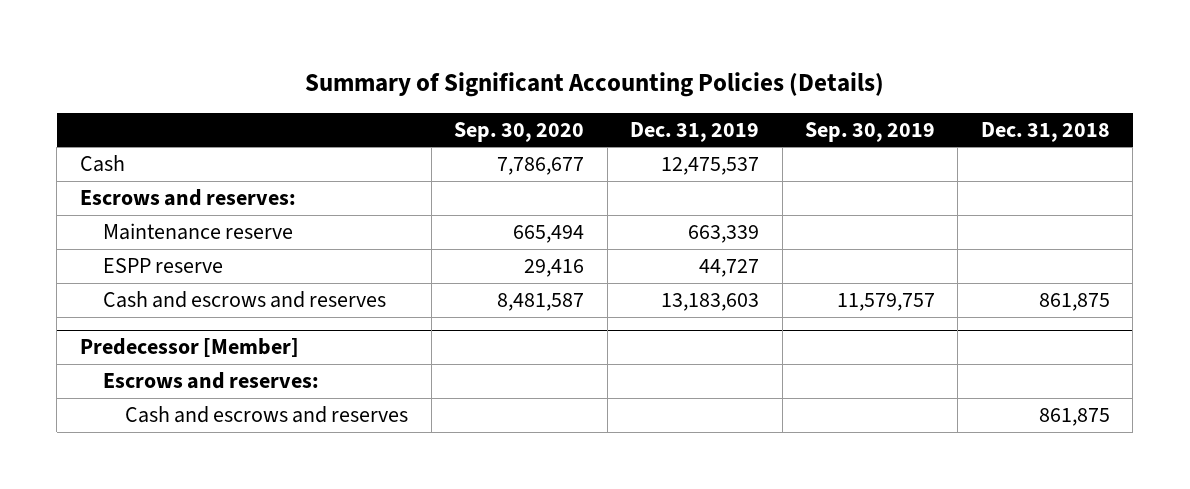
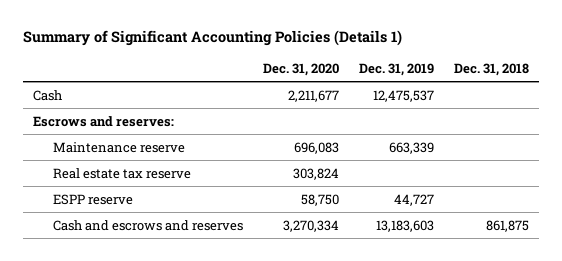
[304,71,884,97] Summary of Significant Accounting Policies (Details) -> [22,30,402,47] Summary of Significant Accounting Policies (Details 1)
[454,121,585,142] Sep. 30, 2020 -> none
[805,121,936,142] Sep. 30, 2019 -> none
none -> [263,62,340,76] Dec. 31, 2020
none -> [52,167,191,179] Real estate tax reserve
[79,338,299,358] Predecessor [Member] -> none
[102,372,319,390] Escrows and reserves: -> none
[125,406,409,424] Cash and escrows and reserves -> none

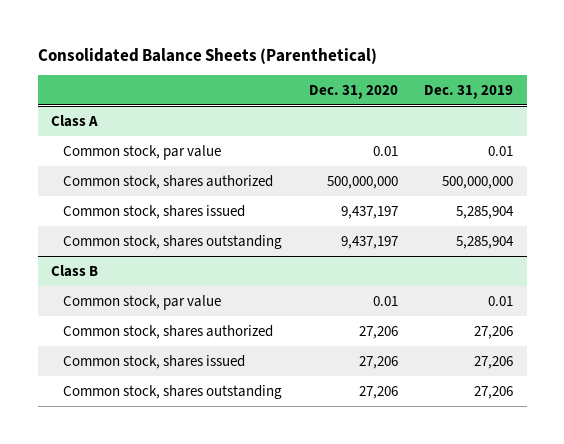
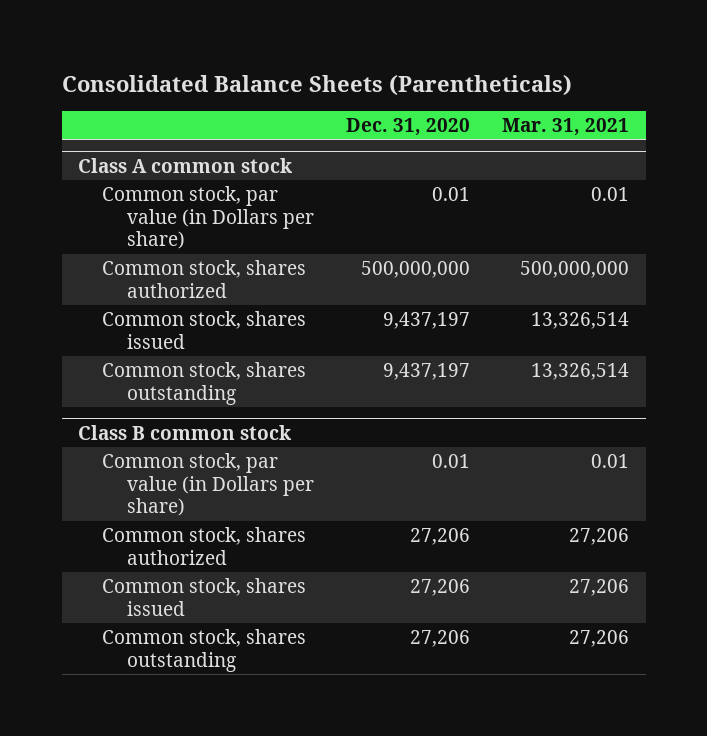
[37,47,377,64] Consolidated Balance Sheets (Parenthetical) -> [61,74,572,96] Consolidated Balance Sheets (Parentheticals)
[424,84,514,99] Dec. 31, 2019 -> none
none -> [502,117,630,136] Mar. 31, 2021
[50,114,98,127] Class A -> [78,157,294,173] Class A common stock
[62,144,221,160] Common stock, par value -> [102,186,314,250] Common stock, par value (in Dollars per share)
[50,264,98,277] Class B -> [78,424,293,440] Class B common stock
[62,294,221,310] Common stock, par value -> [102,453,314,517] Common stock, par value (in Dollars per share)

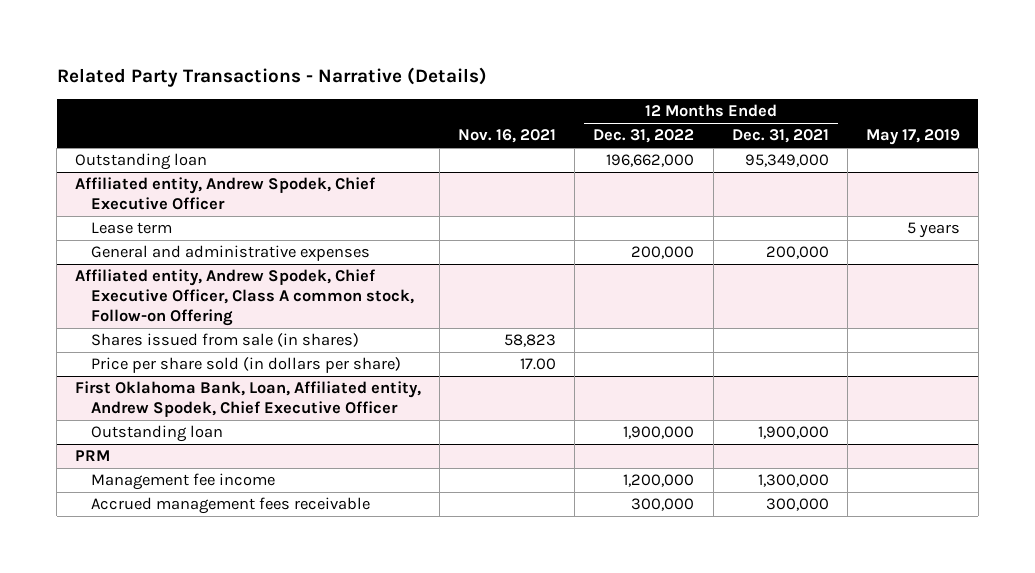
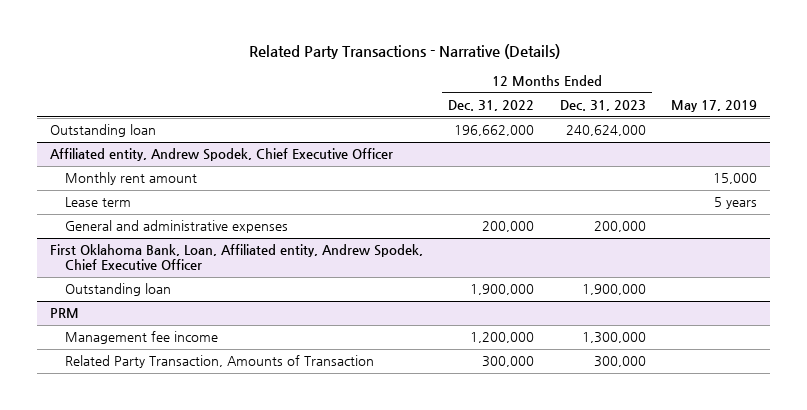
[458,129,557,144] Nov. 16, 2021 -> none
[731,129,829,144] Dec. 31, 2021 -> none
none -> [559,99,646,111] Dec. 31, 2023
none -> [65,172,198,186] Monthly rent amount
[75,269,414,326] Affiliated entity, Andrew Spodek, Chief Executive Officer, Class A common stock, Follow-on Offering -> none
[90,333,359,348] Shares issued from sale (in shares) -> none
[90,357,401,374] Price per share sold (in dollars per share) -> none
[90,497,370,515] Accrued management fees receivable -> none
none -> [65,355,375,369] Related Party Transaction, Amounts of Transaction

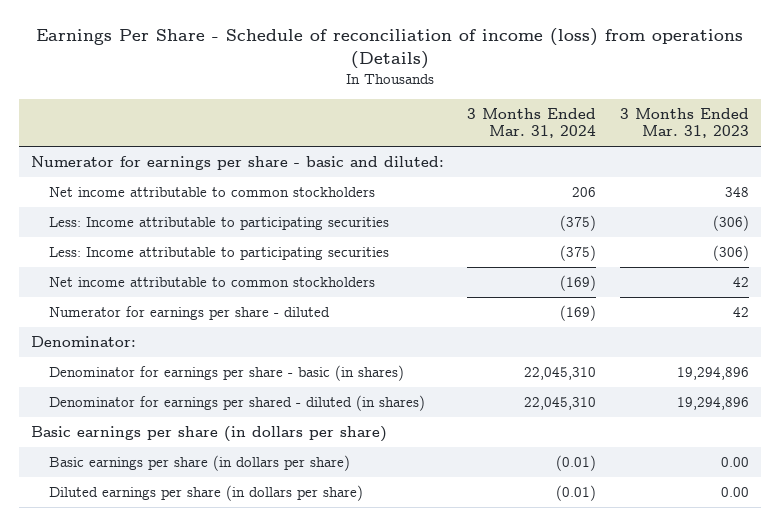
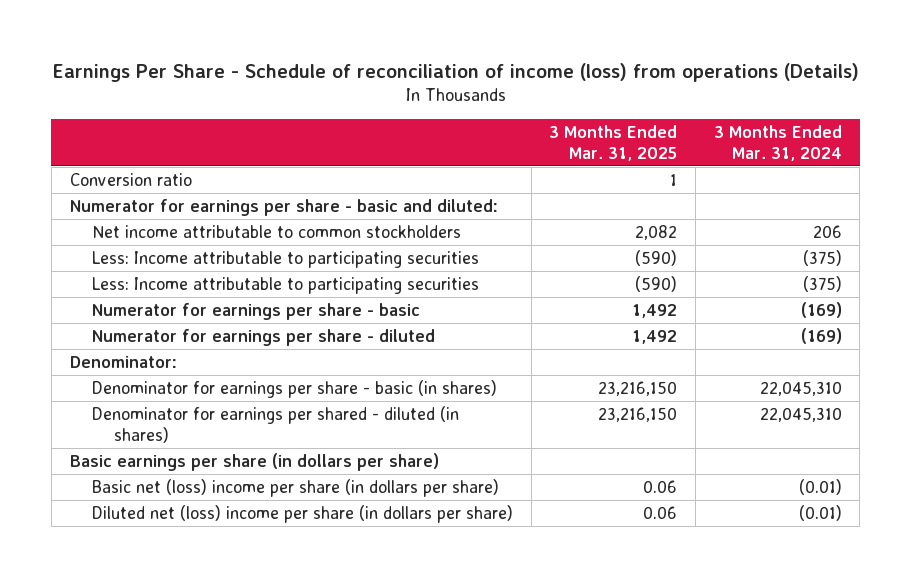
[620,107,750,139] 3 Months Ended Mar. 31, 2023 -> none
none -> [549,124,678,161] 3 Months Ended Mar. 31, 2025
none -> [69,172,192,186] Conversion ratio
[49,276,376,287] Net income attributable to common stockholders -> [91,302,420,320] Numerator for earnings per share - basic
[49,454,351,471] Basic earnings per share (in dollars per share) -> [91,478,499,497] Basic net (loss) income per share (in dollars per share)
[49,484,364,501] Diluted earnings per share (in dollars per share) -> [91,504,513,523] Diluted net (loss) income per share (in dollars per share)

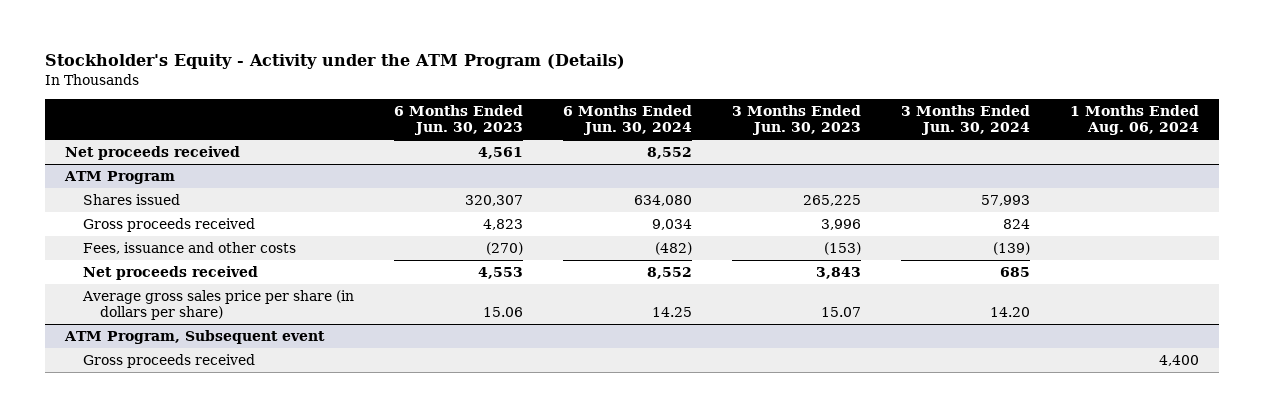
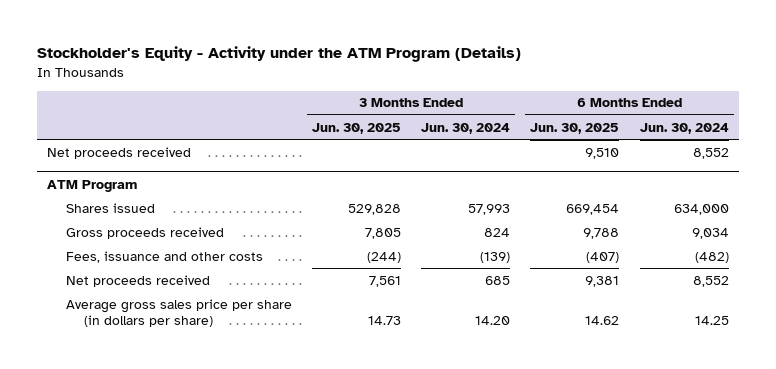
[393,105,523,136] 6 Months Ended Jun. 30, 2023 -> none
[731,105,861,136] 3 Months Ended Jun. 30, 2023 -> none
[1070,105,1200,136] 1 Months Ended Aug. 06, 2024 -> none
none -> [311,122,401,134] Jun. 30, 2025
none -> [530,122,620,134] Jun. 30, 2025
[633,195,692,207] 634,080 -> [673,203,729,215] 634,000
[63,330,325,345] ATM Program, Subsequent event -> none
[82,354,255,369] Gross proceeds received -> none

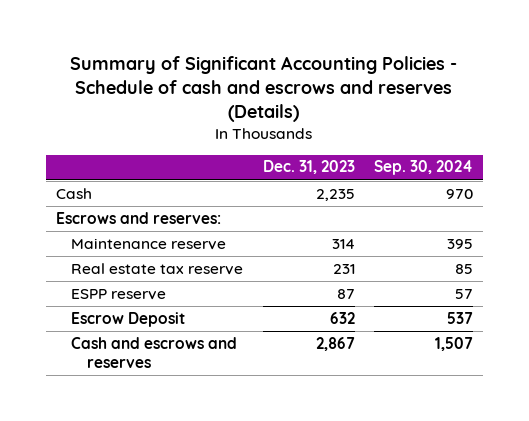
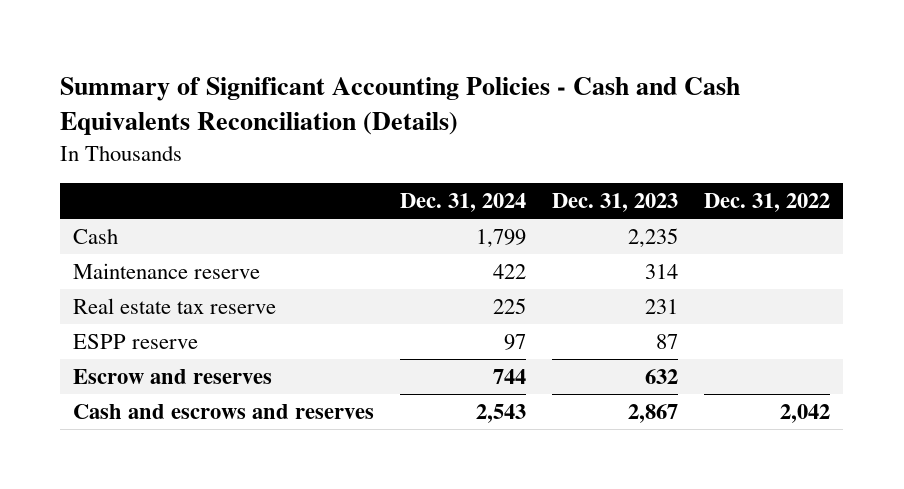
[70,56,458,123] Summary of Significant Accounting Policies - Schedule of cash and escrows and reserves (Details) -> [60,77,741,136] Summary of Significant Accounting Policies - Cash and Cash Equivalents Reconciliation (Details)
[373,160,473,176] Sep. 30, 2024 -> none
none -> [400,193,527,213] Dec. 31, 2024
none -> [704,193,831,213] Dec. 31, 2022
[55,211,221,224] Escrows and reserves: -> none
[71,311,186,327] Escrow Deposit -> [73,368,273,384] Escrow and reserves

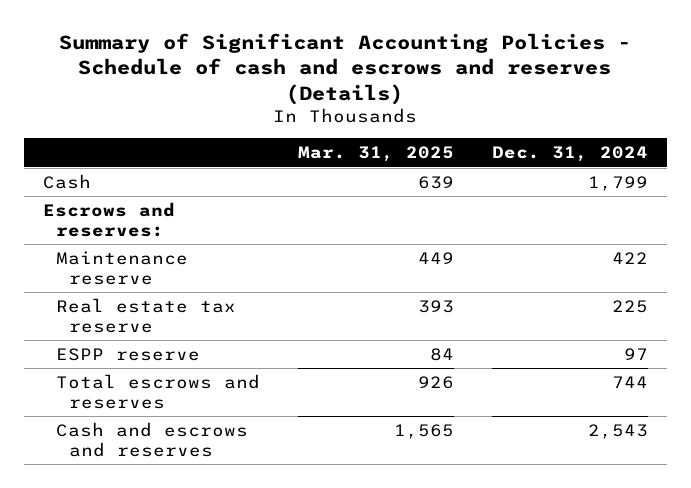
[60,77,741,136] Summary of Significant Accounting Policies - Cash and Cash Equivalents Reconciliation (Details) -> [59,32,632,105] Summary of Significant Accounting Policies - Schedule of cash and escrows and reserves (Details)
[552,193,679,213] Dec. 31, 2023 -> none
[704,193,831,213] Dec. 31, 2022 -> none
none -> [298,146,455,163] Mar. 31, 2025
none -> [42,201,175,238] Escrows and reserves:
[73,368,273,384] Escrow and reserves -> [56,373,261,410] Total escrows and reserves

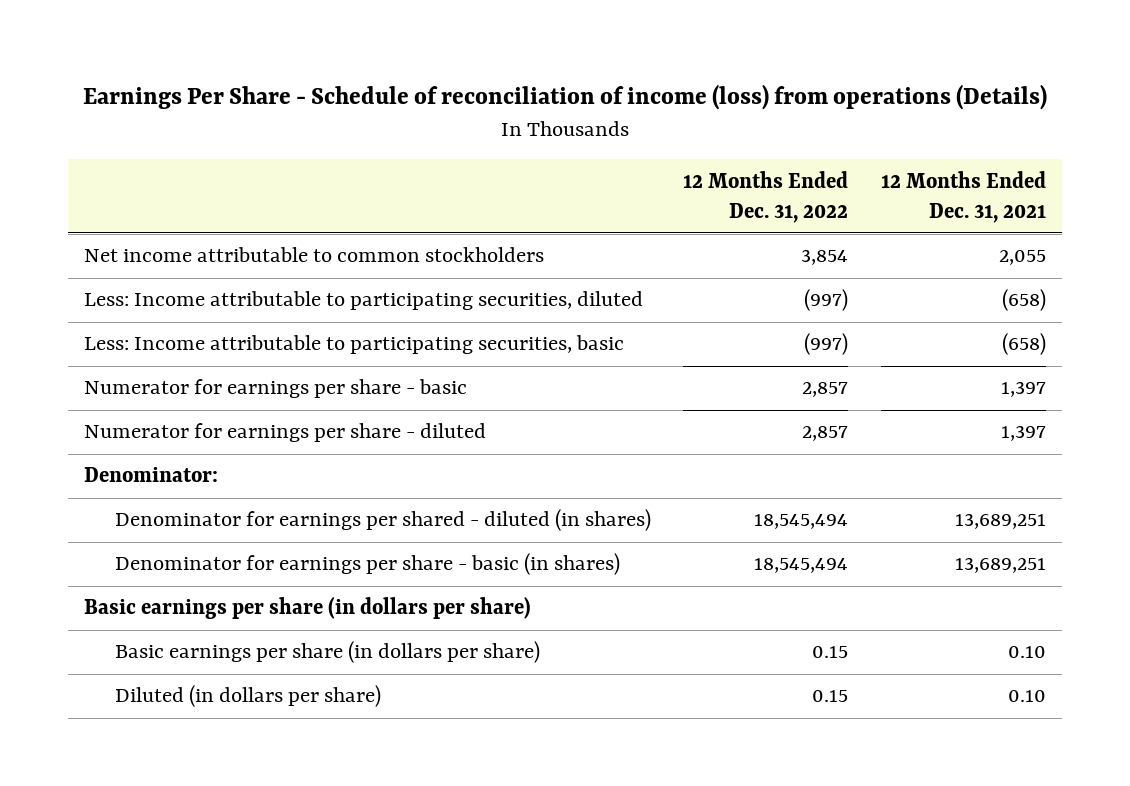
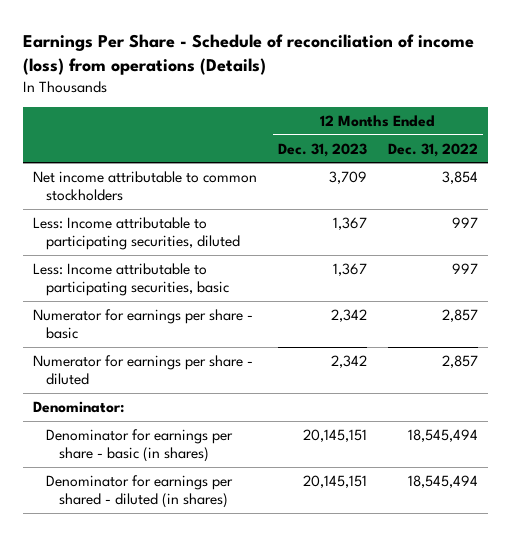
[880,170,1046,223] 12 Months Ended Dec. 31, 2021 -> none
none -> [277,142,367,157] Dec. 31, 2023
[804,289,849,312] (997) -> [451,216,478,228] 997
[804,333,849,356] (997) -> [451,262,478,274] 997
[84,597,532,620] Basic earnings per share (in dollars per share) -> none
[115,641,541,664] Basic earnings per share (in dollars per share) -> none
[115,685,382,708] Diluted (in dollars per share) -> none
[115,509,652,532] Denominator for earnings per shared - diluted (in shares) -> [45,474,233,509] Denominator for earnings per shared - diluted (in shares)

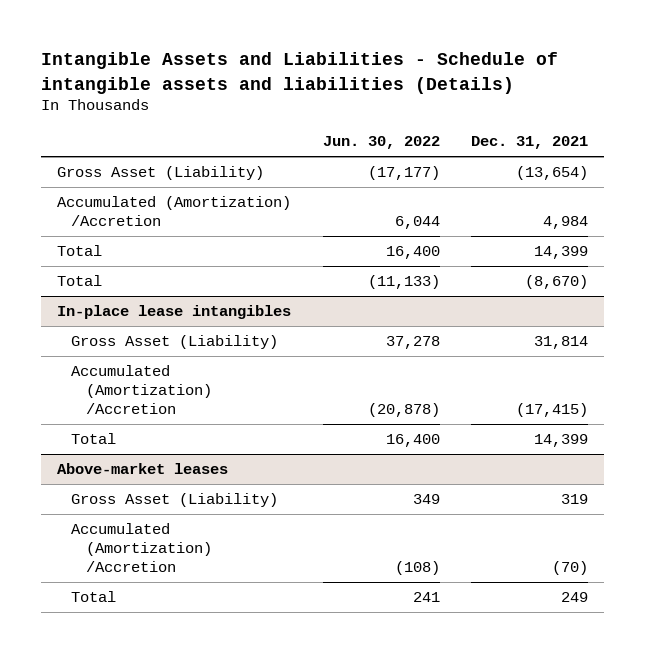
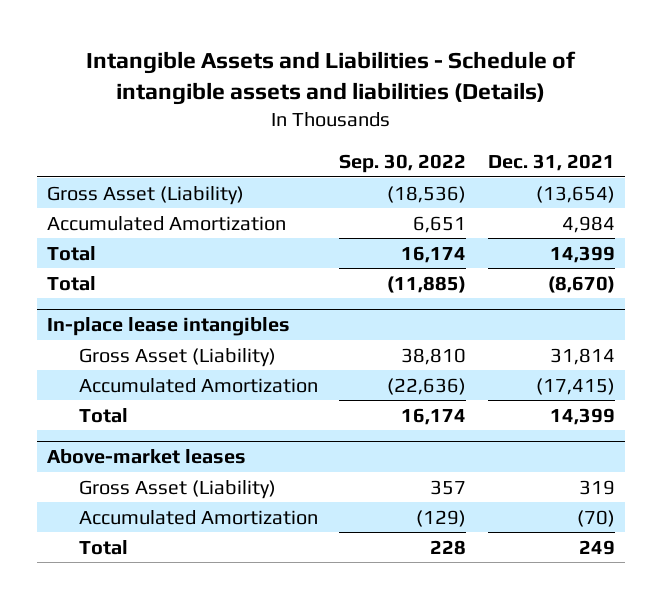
[322,136,440,150] Jun. 30, 2022 -> none
none -> [339,154,467,174] Sep. 30, 2022
[57,196,292,227] Accumulated (Amortization) /Accretion -> [47,215,287,231] Accumulated Amortization
[71,365,212,414] Accumulated (Amortization) /Accretion -> [78,377,318,393] Accumulated Amortization
[71,523,212,572] Accumulated (Amortization) /Accretion -> [78,509,318,525] Accumulated Amortization

